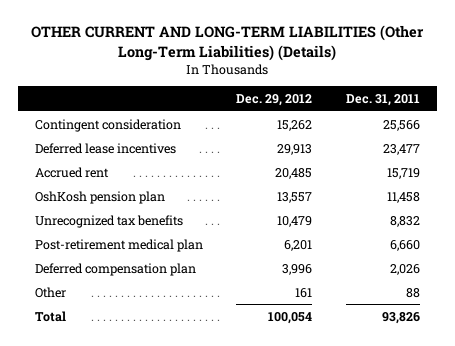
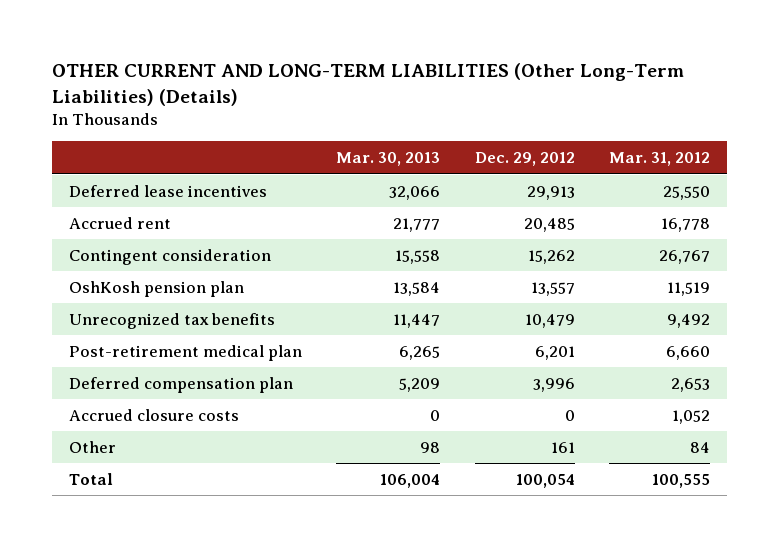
[346,94,421,107] Dec. 31, 2011 -> none
none -> [336,152,441,167] Mar. 30, 2013
none -> [609,152,711,167] Mar. 31, 2012
[34,118,181,132] Contingent consideration -> [68,248,271,265] Contingent consideration
none -> [68,408,239,421] Accrued closure costs

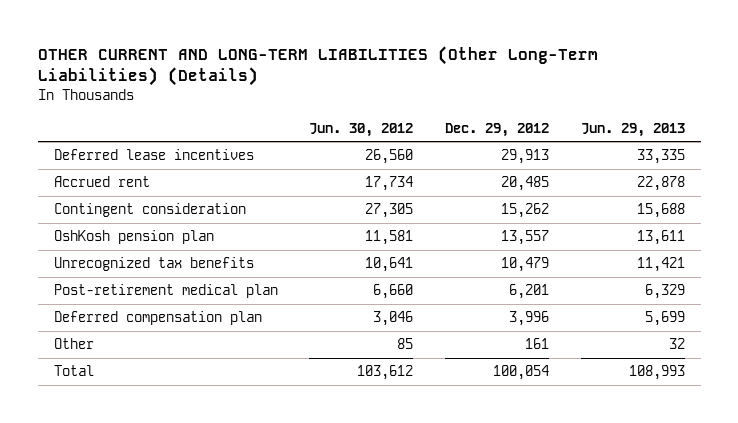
[336,152,441,167] Mar. 30, 2013 -> none
[609,152,711,167] Mar. 31, 2012 -> none
none -> [309,122,414,137] Jun. 30, 2012
none -> [580,122,685,137] Jun. 29, 2013
[68,408,239,421] Accrued closure costs -> none

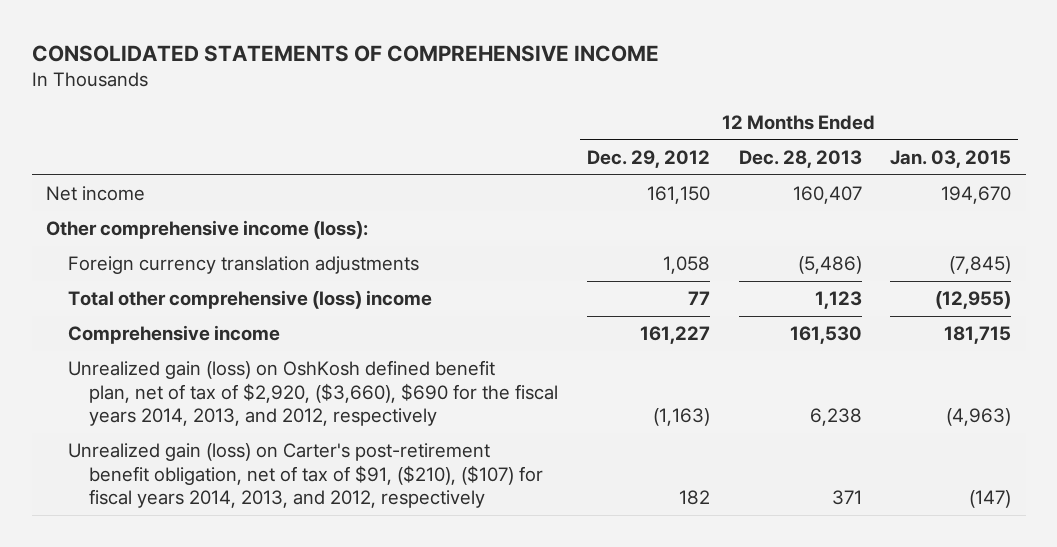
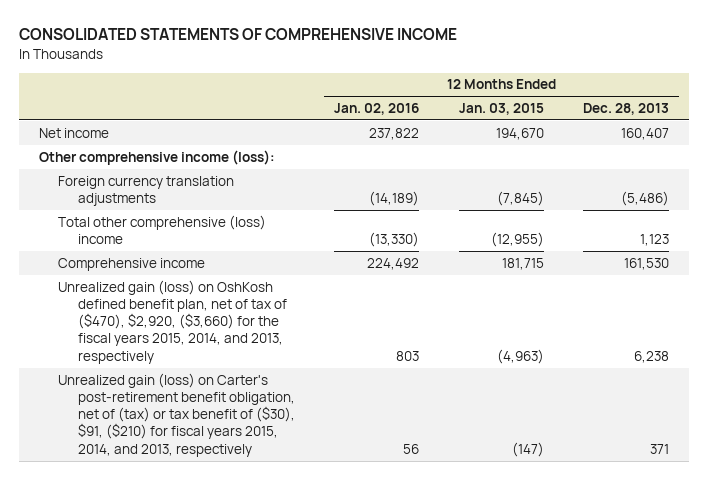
[586,149,710,168] Dec. 29, 2012 -> none
none -> [334,103,420,116] Jan. 02, 2016
[67,360,559,427] Unrealized gain (loss) on OshKosh defined benefit plan, net of tax of $2,920, ($3,660), $690 for the fiscal years 2014, 2013, and 2012, respectively -> [58,279,287,364] Unrealized gain (loss) on OshKosh defined benefit plan, net of tax of ($470), $2,920, ($3,660) for the fiscal years 2015, 2014, and 2013, respectively
[67,443,544,509] Unrealized gain (loss) on Carter's post-retirement benefit obligation, net of tax of $91, ($210), ($107) for fiscal years 2014, 2013, and 2012, respectively -> [58,372,295,457] Unrealized gain (loss) on Carter's post-retirement benefit obligation, net of (tax) or tax benefit of ($30), $91, ($210) for fiscal years 2015, 2014, and 2013, respectively

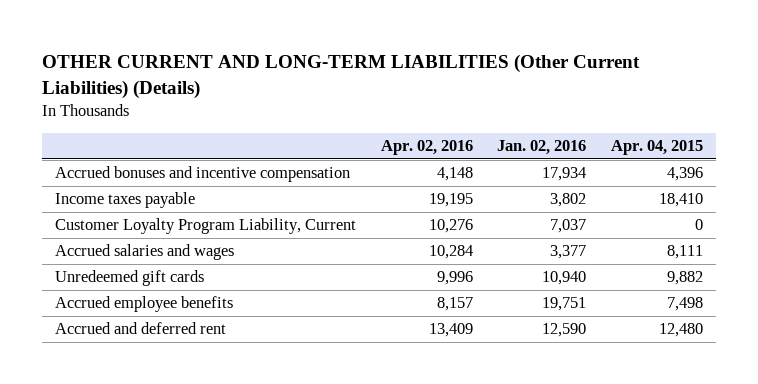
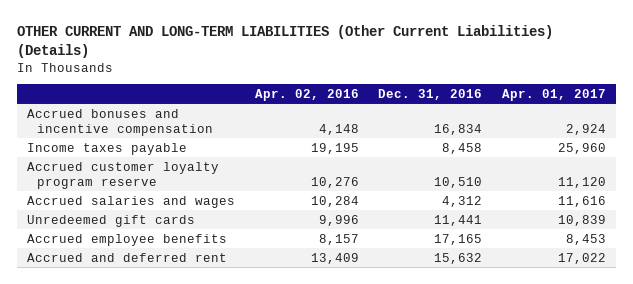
[497,140,587,156] Jan. 02, 2016 -> none
[611,140,704,156] Apr. 04, 2015 -> none
none -> [378,88,483,100] Dec. 31, 2016
none -> [501,88,606,101] Apr. 01, 2017
[54,218,356,235] Customer Loyalty Program Liability, Current -> [26,161,219,189] Accrued customer loyalty program reserve

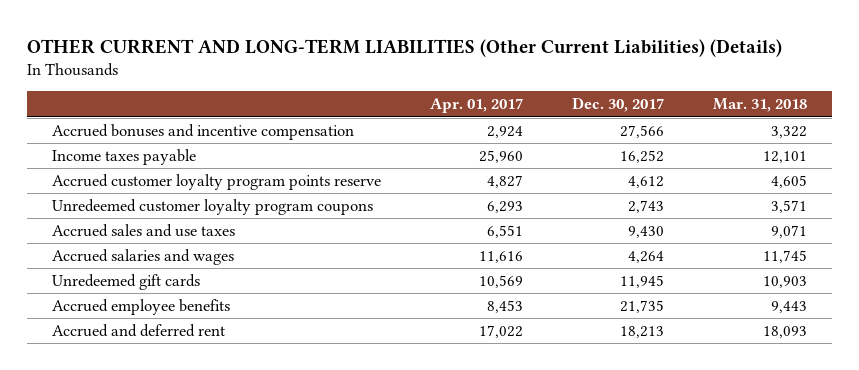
[254,88,359,101] Apr. 02, 2016 -> none
[378,88,483,100] Dec. 31, 2016 -> none
none -> [572,97,665,113] Dec. 30, 2017
none -> [713,98,808,113] Mar. 31, 2018
[26,161,219,189] Accrued customer loyalty program reserve -> [51,174,381,191] Accrued customer loyalty program points reserve
[557,176,606,188] 11,120 -> [486,175,523,189] 4,827
none -> [51,199,373,216] Unredeemed customer loyalty program coupons
none -> [51,224,235,238] Accrued sales and use taxes
[557,214,606,226] 10,839 -> [478,275,523,289] 10,569

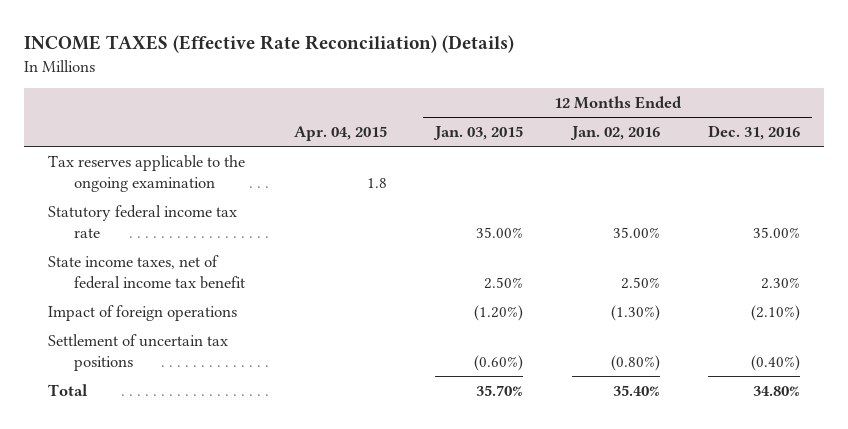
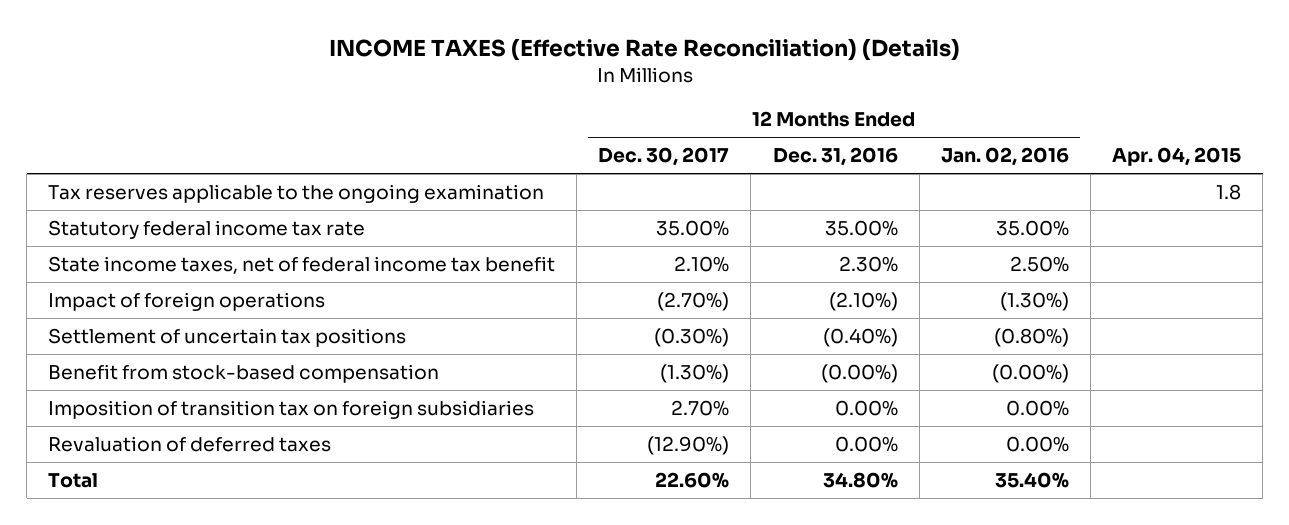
[433,126,524,141] Jan. 03, 2015 -> none
none -> [598,147,730,167] Dec. 30, 2017
none -> [48,363,440,383] Benefit from stock-based compensation
none -> [48,399,535,419] Imposition of transition tax on foreign subsidiaries
none -> [48,435,332,452] Revaluation of deferred taxes

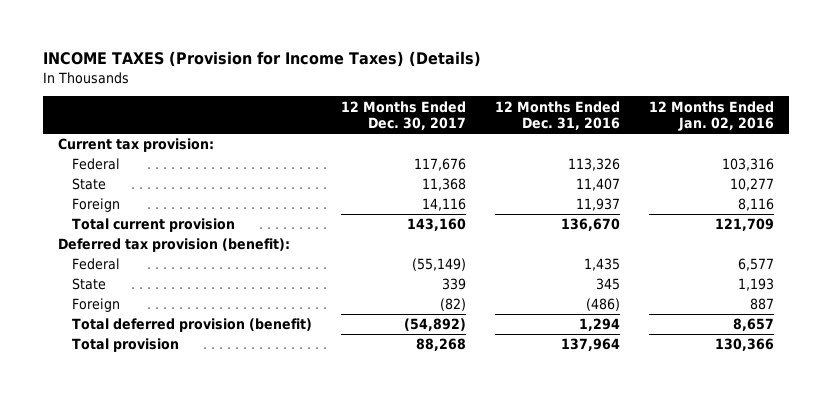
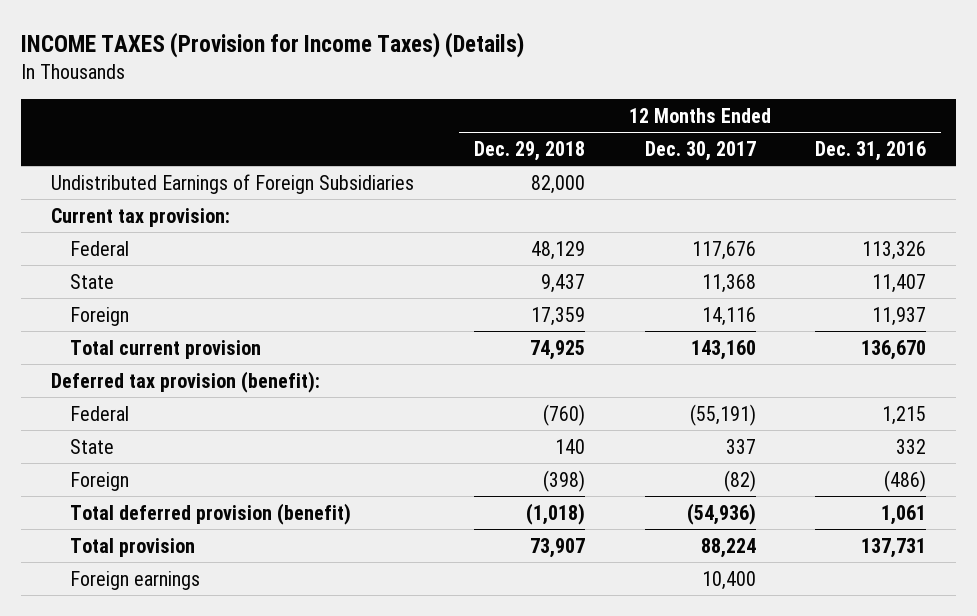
[649,100,775,131] 12 Months Ended Jan. 02, 2016 -> none
none -> [473,140,585,161] Dec. 29, 2018
none -> [50,173,414,194] Undistributed Earnings of Foreign Subsidiaries
[412,258,467,272] (55,149) -> [689,403,756,426] (55,191)
[584,258,621,272] 1,435 -> [882,405,927,425] 1,215
[442,278,467,291] 339 -> [725,438,756,454] 337
[596,278,621,291] 345 -> [896,438,927,454] 332
[404,318,467,332] (54,892) -> [686,502,756,525] (54,936)
[579,318,621,332] 1,294 -> [881,504,927,525] 1,061
[416,338,467,352] 88,268 -> [700,537,756,558] 88,224
[561,338,621,352] 137,964 -> [861,537,927,558] 137,731
none -> [69,570,200,590] Foreign earnings

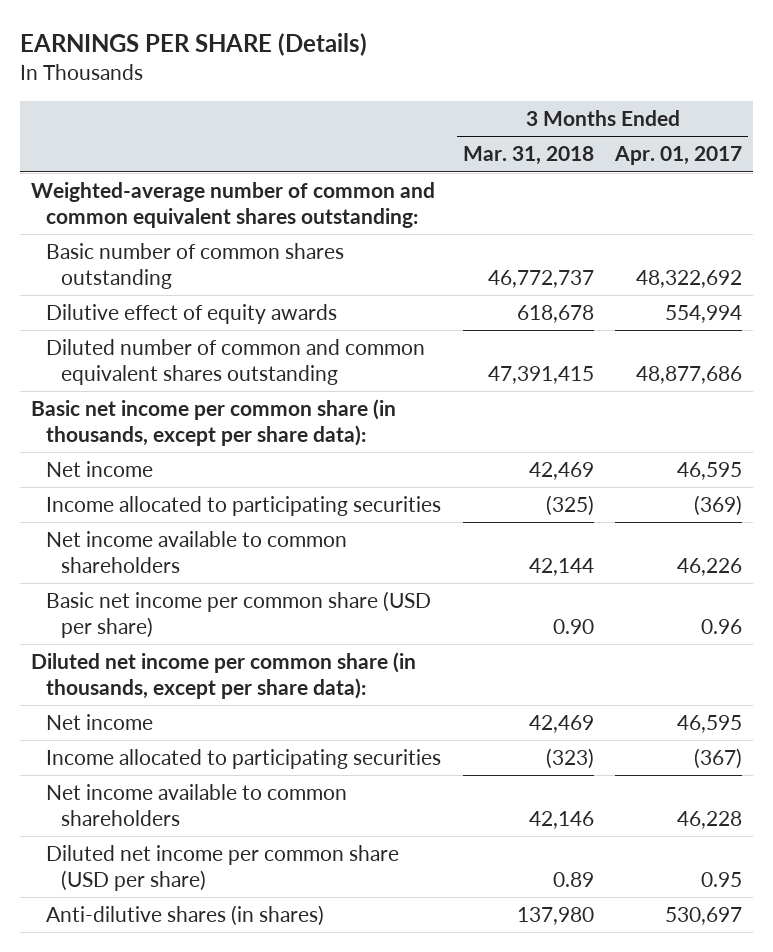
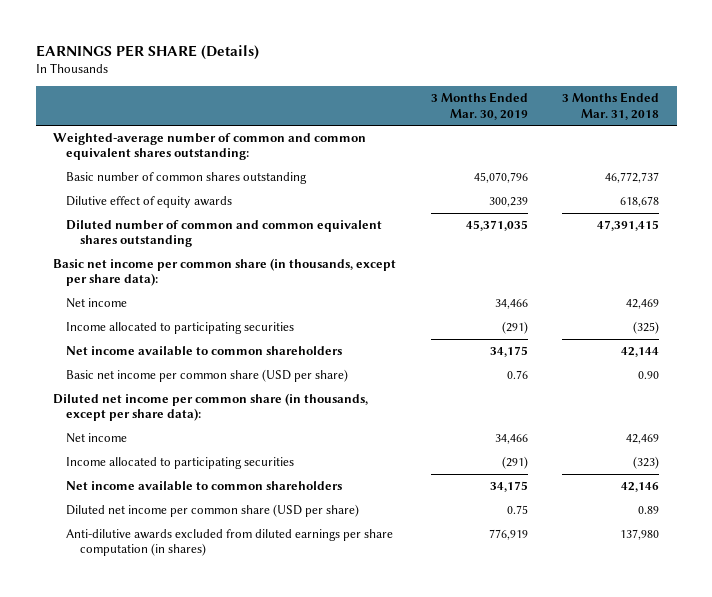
[614,146,743,166] Apr. 01, 2017 -> none
none -> [430,92,528,120] 3 Months Ended Mar. 30, 2019
[45,905,324,927] Anti-dilutive shares (in shares) -> [66,529,394,557] Anti-dilutive awards excluded from diluted earnings per share computation (in shares)

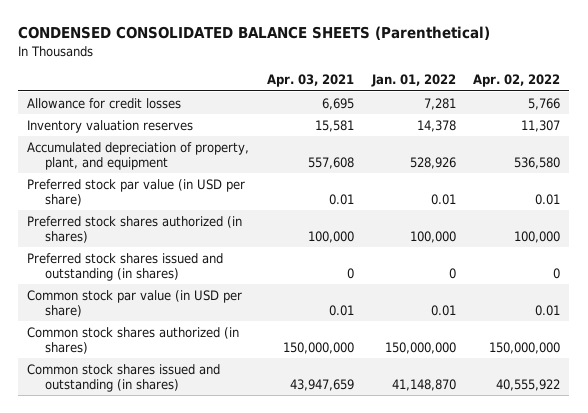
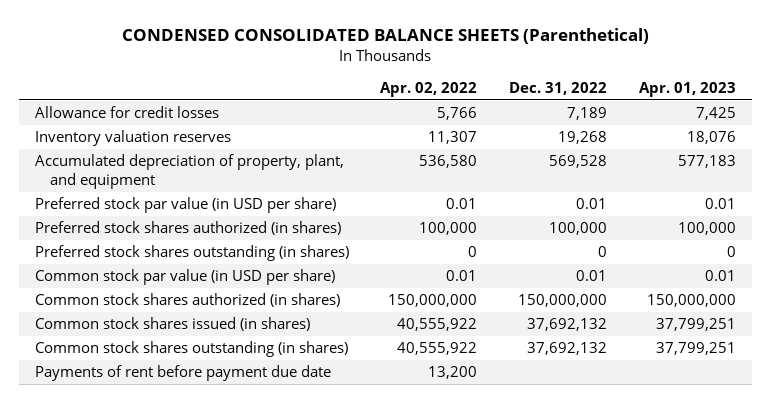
[266,74,354,88] Apr. 03, 2021 -> none
[370,74,456,88] Jan. 01, 2022 -> none
none -> [509,81,608,95] Dec. 31, 2022
none -> [639,81,737,97] Apr. 01, 2023
[27,252,224,281] Preferred stock shares issued and outstanding (in shares) -> [34,245,349,262] Preferred stock shares outstanding (in shares)
[27,363,221,392] Common stock shares issued and outstanding (in shares) -> [34,317,310,332] Common stock shares issued (in shares)
none -> [34,341,348,358] Common stock shares outstanding (in shares)
none -> [34,365,331,382] Payments of rent before payment due date

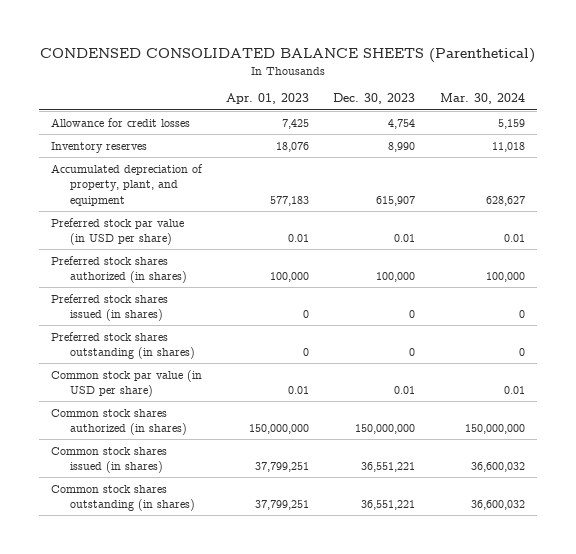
[380,81,478,97] Apr. 02, 2022 -> none
[509,81,608,95] Dec. 31, 2022 -> none
none -> [333,93,416,105] Dec. 30, 2023
none -> [439,93,525,105] Mar. 30, 2024
[34,130,231,147] Inventory valuation reserves -> [51,141,148,153] Inventory reserves
none -> [51,293,169,322] Preferred stock shares issued (in shares)
[34,365,331,382] Payments of rent before payment due date -> none

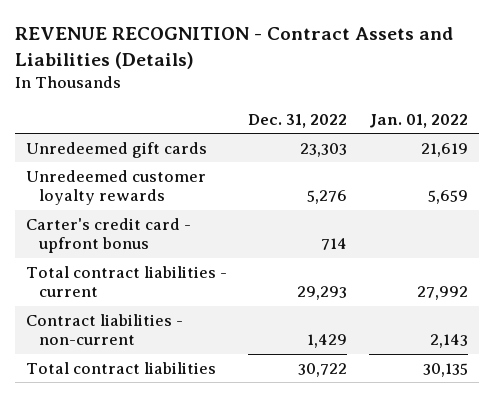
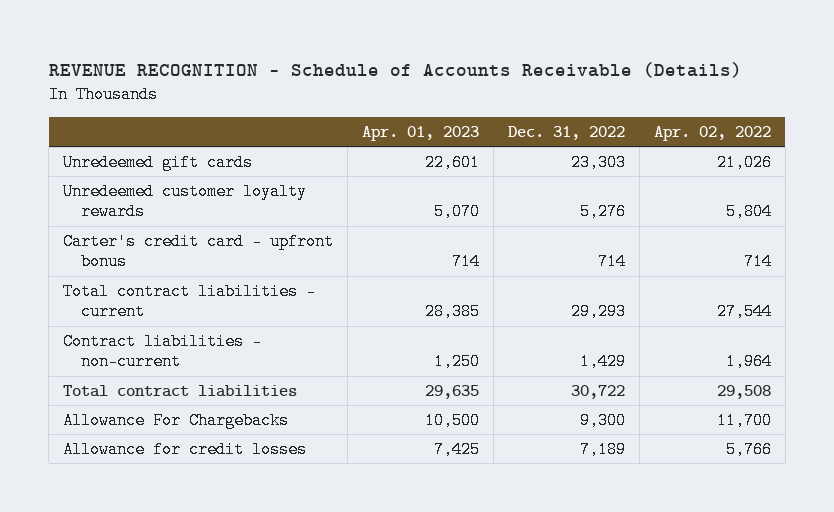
[14,27,453,70] REVENUE RECOGNITION - Contract Assets and Liabilities (Details) -> [48,61,742,78] REVENUE RECOGNITION - Schedule of Accounts Receivable (Details)
[369,113,469,128] Jan. 01, 2022 -> none
none -> [361,125,479,141] Apr. 01, 2023
none -> [653,125,771,141] Apr. 02, 2022
none -> [63,411,290,429] Allowance For Chargebacks
none -> [63,440,308,458] Allowance for credit losses

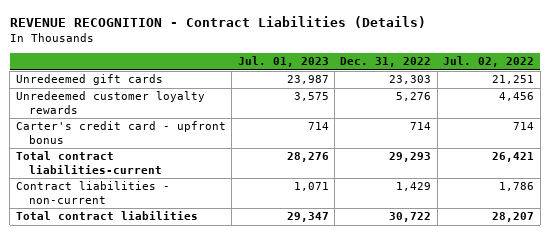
[48,61,742,78] REVENUE RECOGNITION - Schedule of Accounts Receivable (Details) -> [9,16,426,29] REVENUE RECOGNITION - Contract Liabilities (Details)
[361,125,479,141] Apr. 01, 2023 -> none
[653,125,771,141] Apr. 02, 2022 -> none
none -> [237,56,329,68] Jul. 01, 2023
none -> [443,56,535,68] Jul. 02, 2022
[63,282,317,321] Total contract liabilities - current -> [15,151,163,174] Total contract liabilities-current
[63,411,290,429] Allowance For Chargebacks -> none
[63,440,308,458] Allowance for credit losses -> none

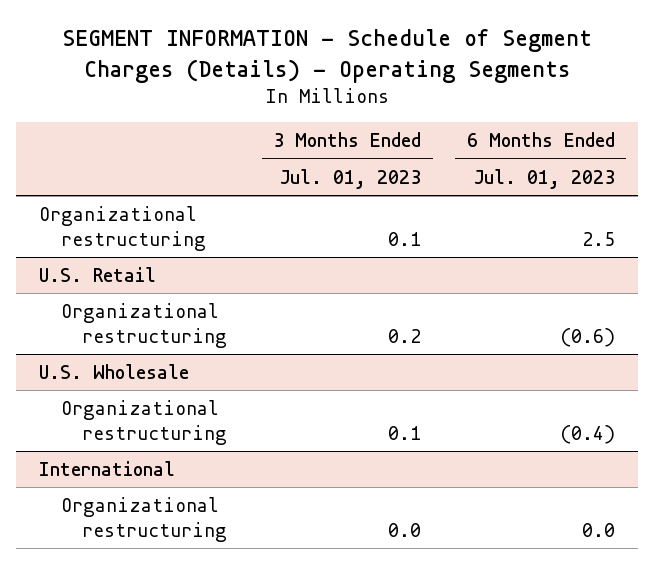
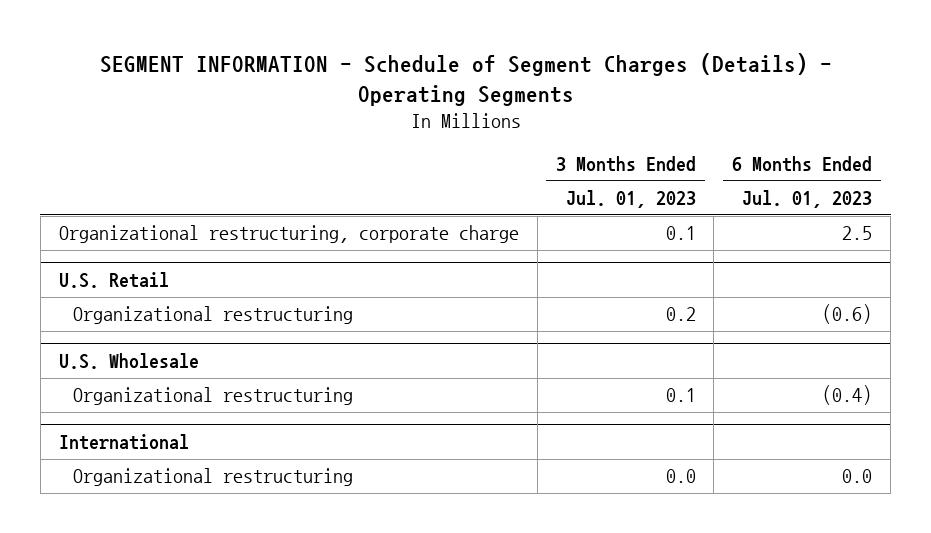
[39,205,206,251] Organizational restructuring -> [58,225,519,244] Organizational restructuring, corporate charge

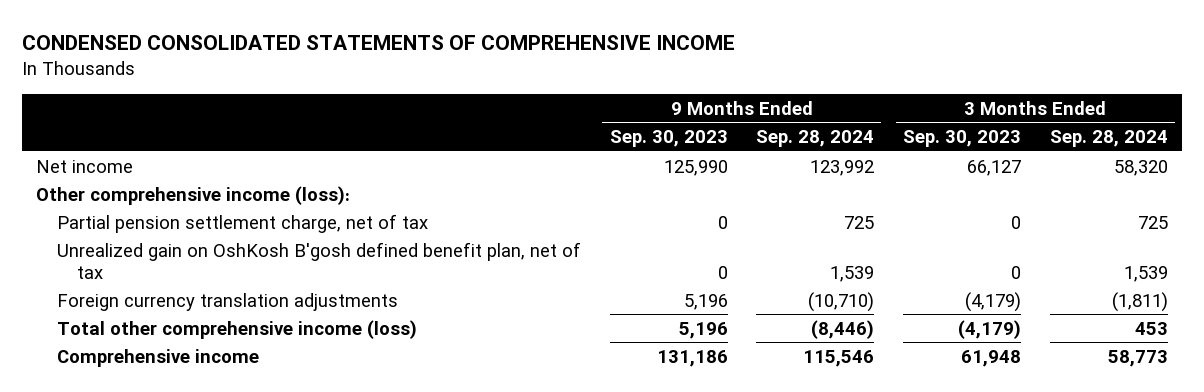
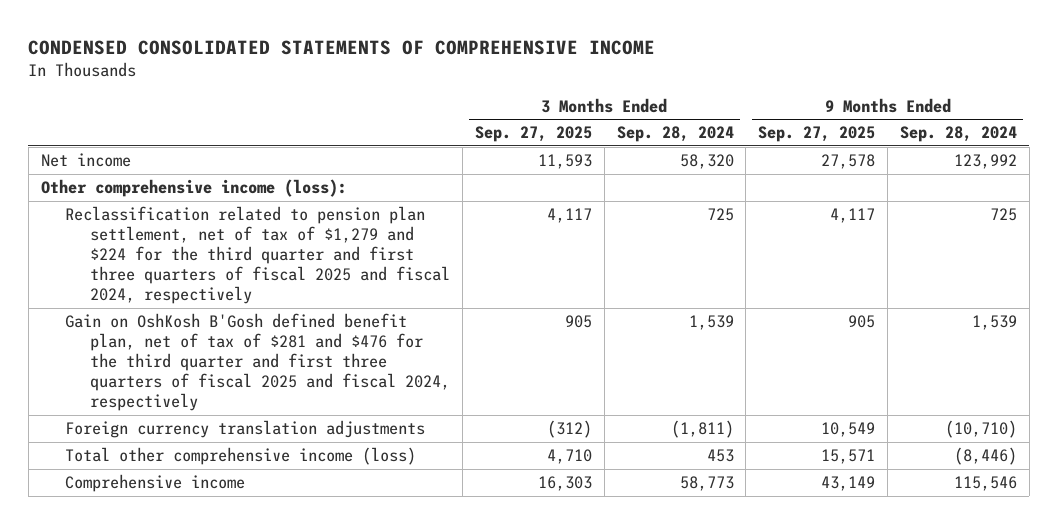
[609,129,728,147] Sep. 30, 2023 -> none
[903,129,1022,147] Sep. 30, 2023 -> none
none -> [474,126,592,143] Sep. 27, 2025
none -> [758,126,876,143] Sep. 27, 2025
[56,213,428,233] Partial pension settlement charge, net of tax -> [65,206,451,305] Reclassification related to pension plan settlement, net of tax of $1,279 and $224 for the third quarter and first three quarters of fiscal 2025 and fiscal 2024, respectively
[56,241,581,279] Unrealized gain on OshKosh B'gosh defined benefit plan, net of tax -> [65,313,451,412] Gain on OshKosh B'Gosh defined benefit plan, net of tax of $281 and $476 for the third quarter and first three quarters of fiscal 2025 and fiscal 2024, respectively

